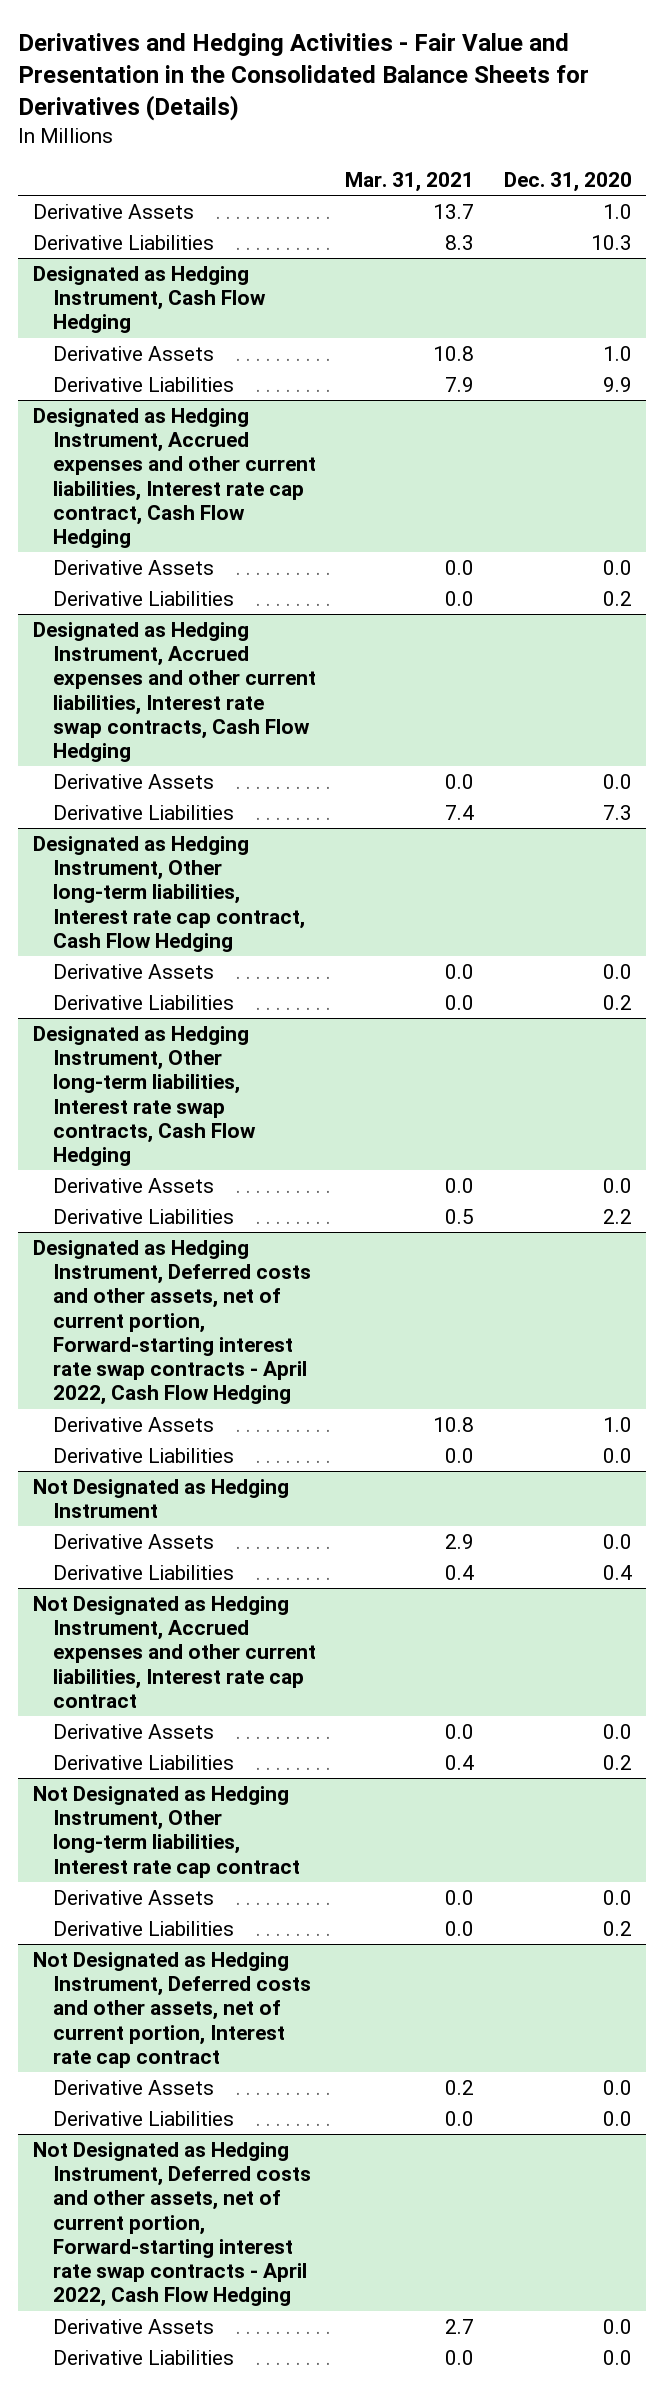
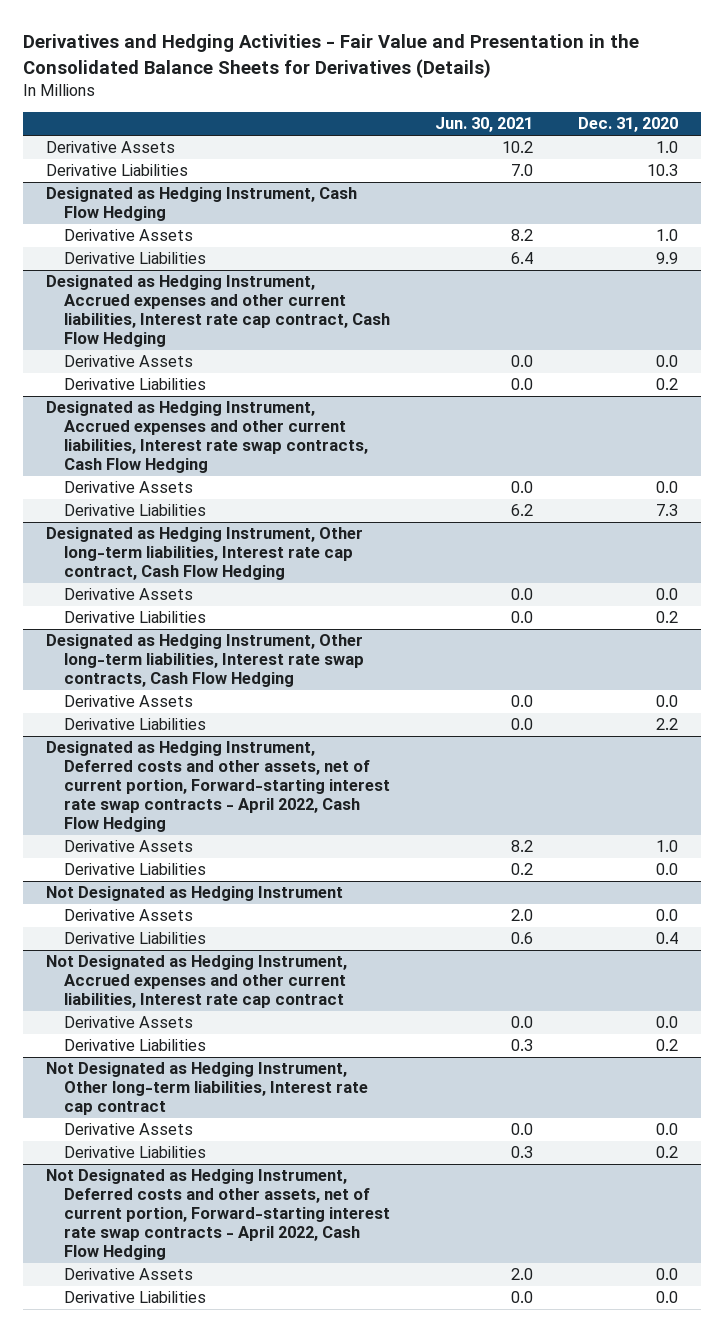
[345,171,475,192] Mar. 31, 2021 -> none
none -> [434,117,533,133] Jun. 30, 2021
[33,1951,311,2068] Not Designated as Hedging Instrument, Deferred costs and other assets, net of current portion, Interest rate cap contract -> none
[52,2079,214,2095] Derivative Assets -> none
[52,2110,234,2126] Derivative Liabilities -> none

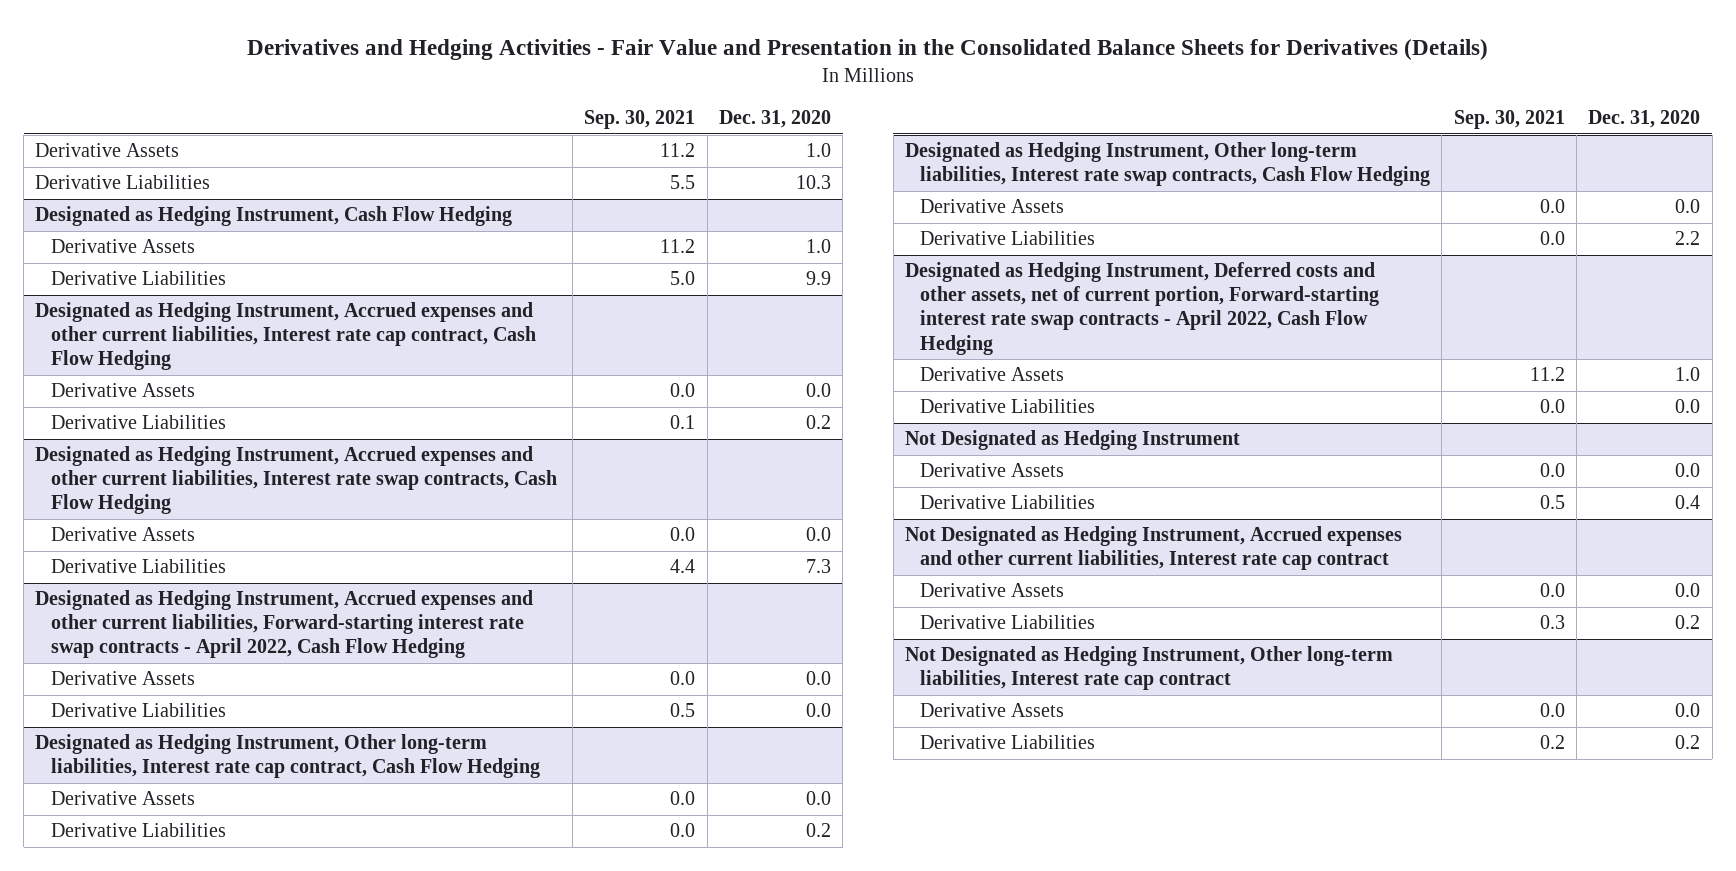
[434,117,533,133] Jun. 30, 2021 -> none
none -> [584,110,696,130] Sep. 30, 2021
none -> [35,590,534,659] Designated as Hedging Instrument, Accrued expenses and other current liabilities, Forward-starting interest rate swap contracts - April 2022, Cash Flow Hedging
none -> [50,671,195,686] Derivative Assets
none -> [50,703,226,718] Derivative Liabilities
[45,1169,390,1260] Not Designated as Hedging Instrument, Deferred costs and other assets, net of current portion, Forward-starting interest rate swap contracts - April 2022, Cash Flow Hedging -> none
[63,1268,193,1281] Derivative Assets -> none
[63,1291,206,1304] Derivative Liabilities -> none

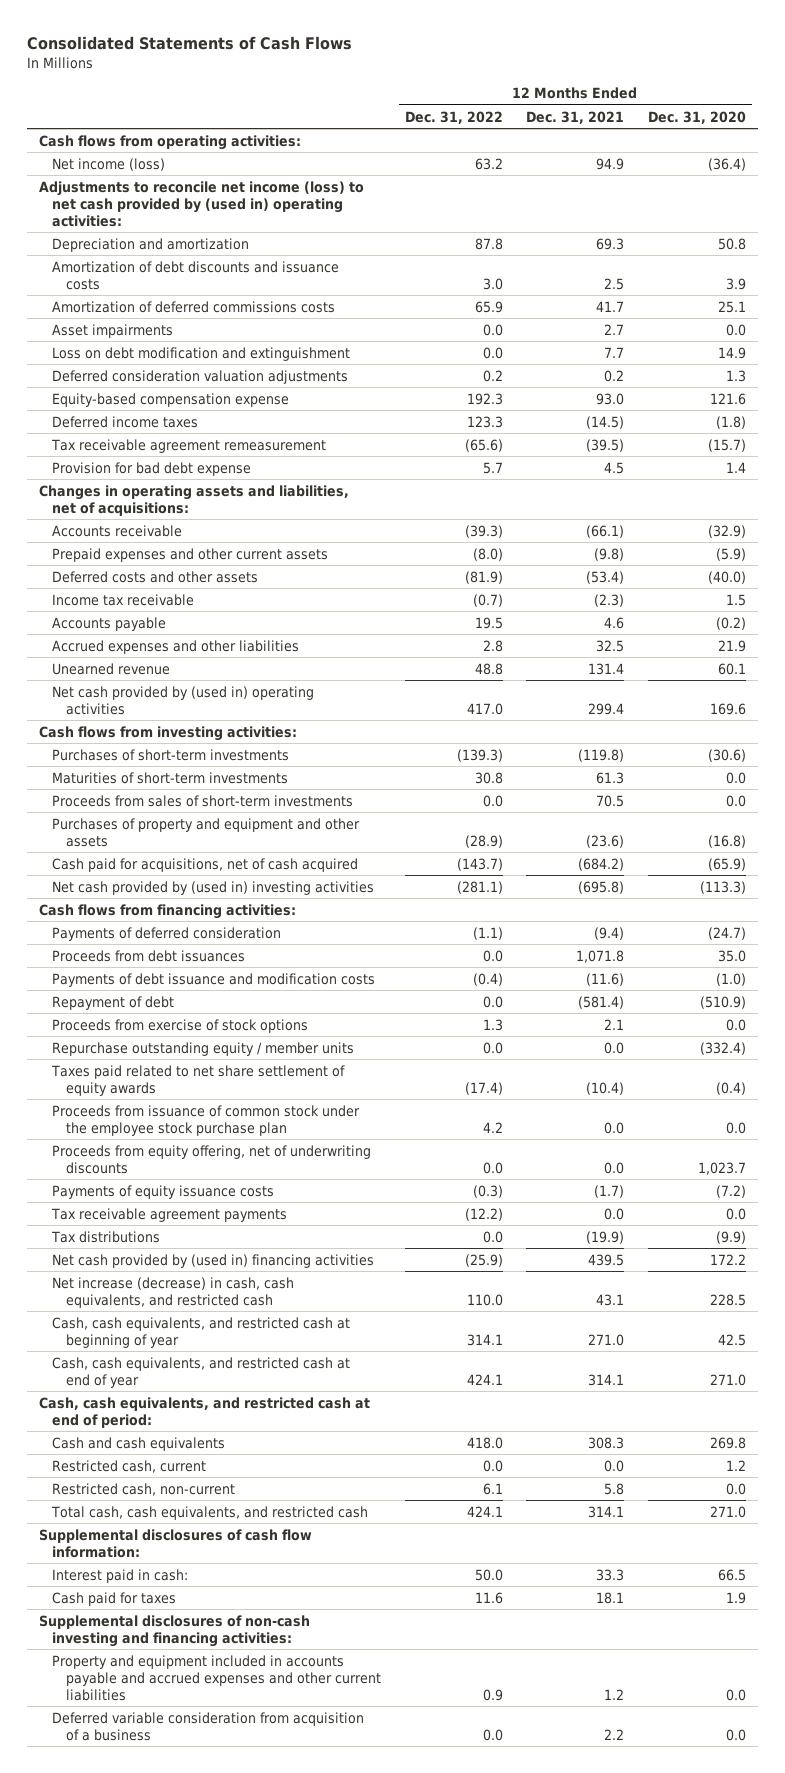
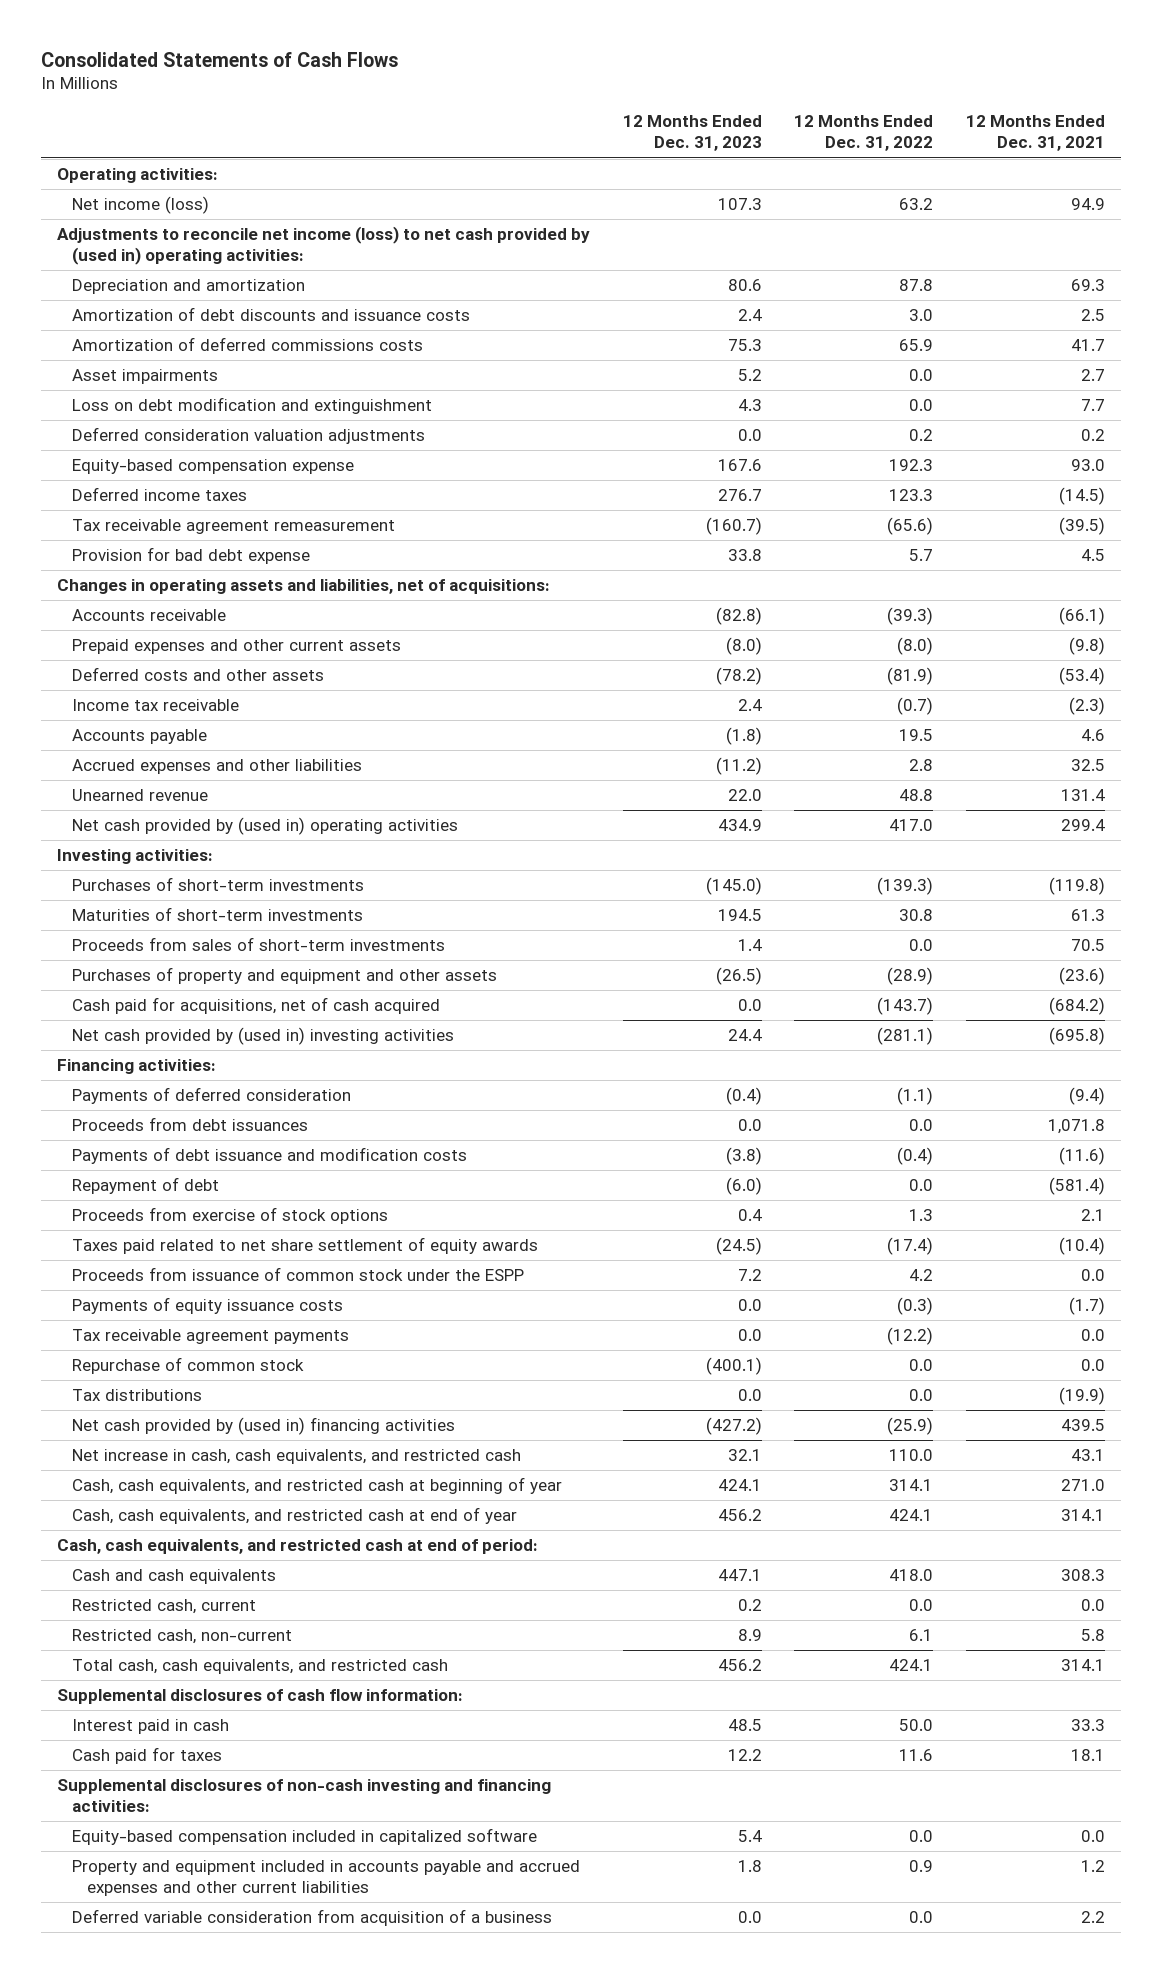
[647,110,746,124] Dec. 31, 2020 -> none
none -> [622,115,762,152] 12 Months Ended Dec. 31, 2023
[38,134,301,150] Cash flows from operating activities: -> [56,168,218,184] Operating activities:
[38,725,297,741] Cash flows from investing activities: -> [56,849,213,865] Investing activities:
[38,903,296,919] Cash flows from financing activities: -> [56,1059,216,1075] Financing activities:
[52,1041,355,1056] Repurchase outstanding equity / member units -> none
[52,1144,372,1174] Proceeds from equity offering, net of underwriting discounts -> none
[52,1104,361,1136] Proceeds from issuance of common stock under the employee stock purchase plan -> [71,1267,524,1282] Proceeds from issuance of common stock under the ESPP
none -> [71,1357,304,1375] Repurchase of common stock
[52,1276,295,1308] Net increase (decrease) in cash, cash equivalents, and restricted cash -> [71,1449,521,1465] Net increase in cash, cash equivalents, and restricted cash
[52,1568,189,1583] Interest paid in cash: -> [71,1719,229,1735] Interest paid in cash
none -> [71,1828,537,1846] Equity-based compensation included in capitalized software

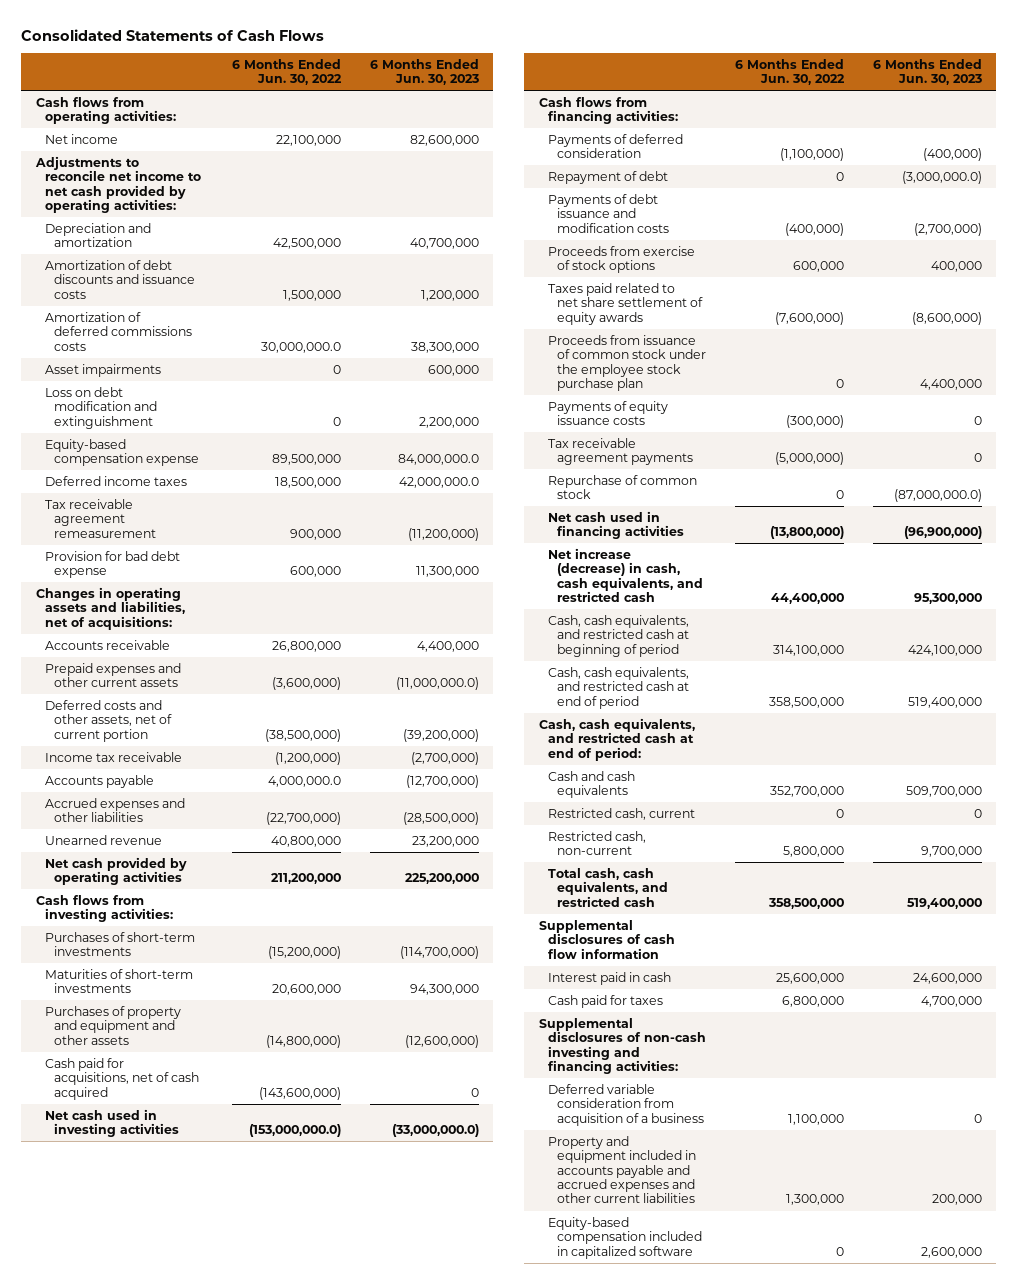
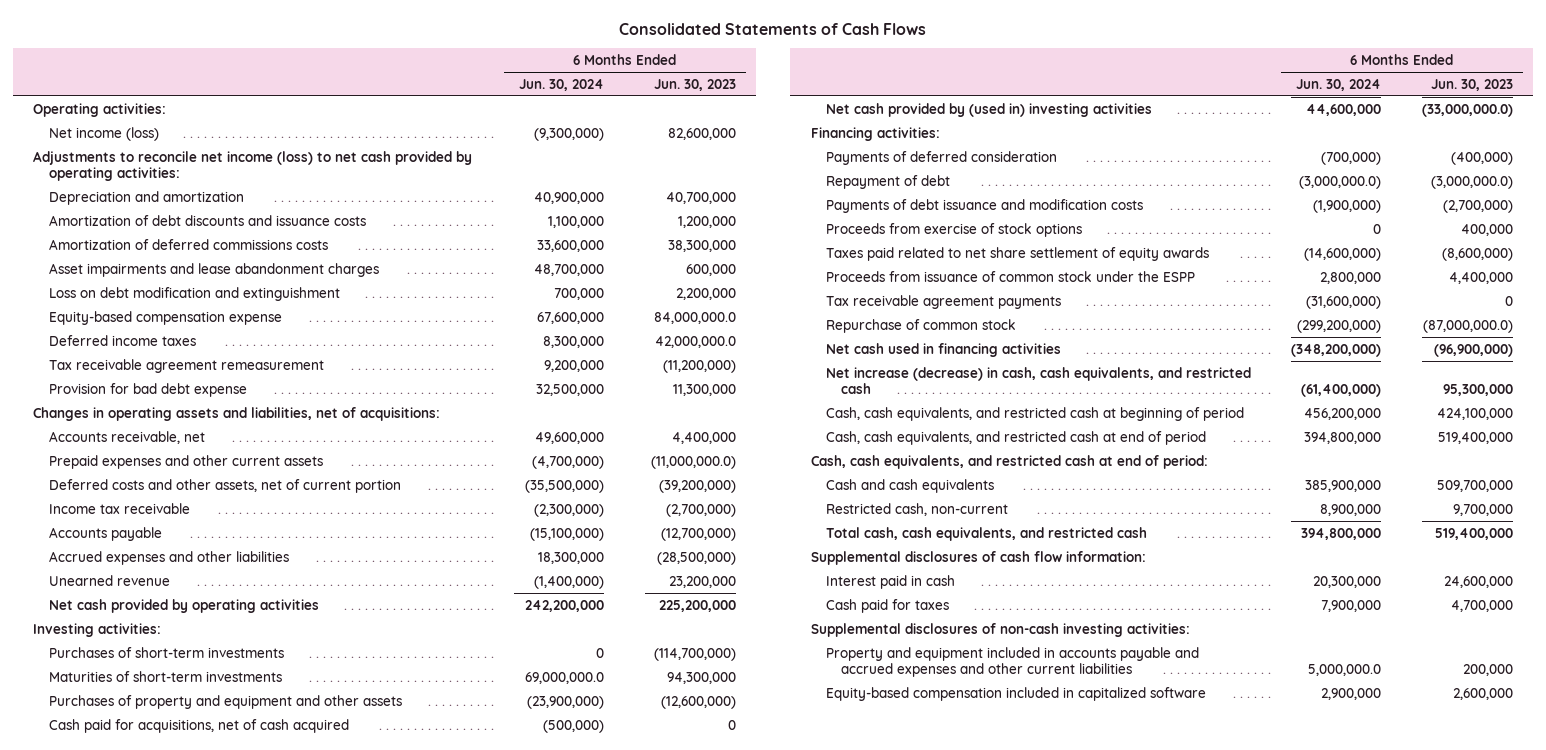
[231,58,342,86] 6 Months Ended Jun. 30, 2022 -> none
none -> [519,78,605,91] Jun. 30, 2024
[35,96,176,125] Cash flows from operating activities: -> [33,102,167,117] Operating activities:
[44,133,118,144] Net income -> [48,126,159,141] Net income (loss)
[34,155,201,214] Adjustments to reconcile net income to net cash provided by operating activities: -> [33,150,473,182] Adjustments to reconcile net income (loss) to net cash provided by operating activities:
[44,363,161,377] Asset impairments -> [48,262,379,277] Asset impairments and lease abandonment charges
[44,639,170,650] Accounts receivable -> [48,430,205,444] Accounts receivable, net
[35,894,173,923] Cash flows from investing activities: -> [33,622,162,637] Investing activities:
[44,1108,179,1138] Net cash used in investing activities -> [825,102,1152,117] Net cash provided by (used in) investing activities
[538,96,678,125] Cash flows from financing activities: -> [810,126,940,141] Financing activities:
[547,400,668,426] Payments of equity issuance costs -> none
[547,334,706,392] Proceeds from issuance of common stock under the employee stock purchase plan -> [825,270,1195,282] Proceeds from issuance of common stock under the ESPP
[547,807,695,820] Restricted cash, current -> none
[538,919,675,959] Supplemental disclosures of cash flow information -> [810,550,1146,565] Supplemental disclosures of cash flow information:
[547,1083,704,1126] Deferred variable consideration from acquisition of a business -> none
[538,1017,706,1075] Supplemental disclosures of non-cash investing and financing activities: -> [810,622,1190,637] Supplemental disclosures of non-cash investing activities:

